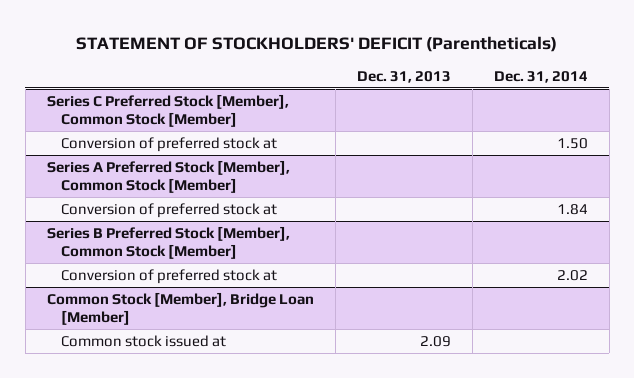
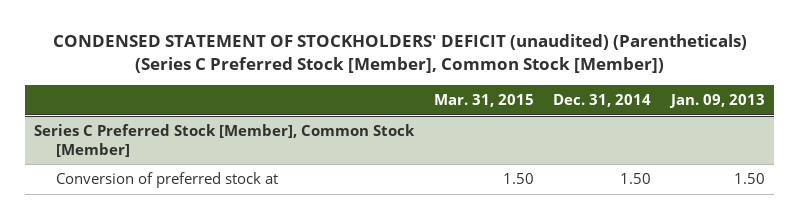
[76,35,558,52] STATEMENT OF STOCKHOLDERS' DEFICIT (Parentheticals) -> [52,34,747,74] CONDENSED STATEMENT OF STOCKHOLDERS' DEFICIT (unaudited) (Parentheticals) (Series C Preferred Stock [Member], Common Stock [Member])
[356,70,451,83] Dec. 31, 2013 -> none
none -> [433,94,534,108] Mar. 31, 2015
none -> [668,94,765,109] Jan. 09, 2013
[46,159,290,194] Series A Preferred Stock [Member], Common Stock [Member] -> none
[60,202,277,218] Conversion of preferred stock at -> none
[46,225,290,260] Series B Preferred Stock [Member], Common Stock [Member] -> none
[60,268,277,284] Conversion of preferred stock at -> none
[46,291,314,326] Common Stock [Member], Bridge Loan [Member] -> none
[60,334,226,347] Common stock issued at -> none

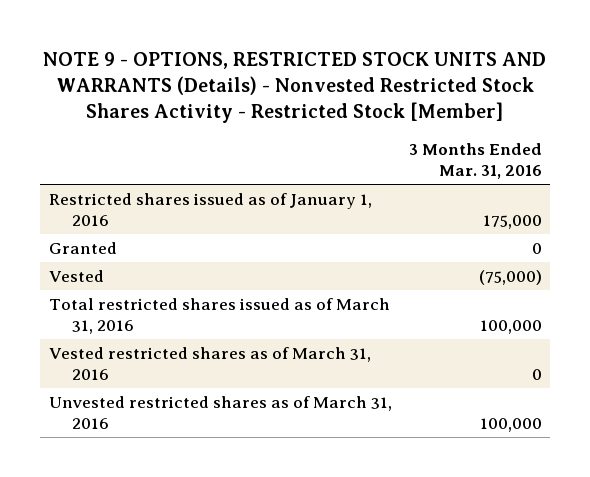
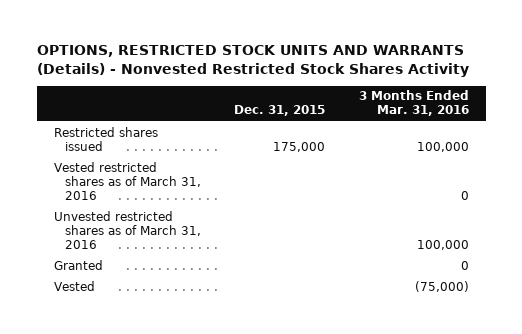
[43,52,547,124] NOTE 9 - OPTIONS, RESTRICTED STOCK UNITS AND WARRANTS (Details) - Nonvested Restricted Stock Shares Activity - Restricted Stock [Member] -> [36,45,469,77] OPTIONS, RESTRICTED STOCK UNITS AND WARRANTS (Details) - Nonvested Restricted Stock Shares Activity
none -> [234,105,326,117] Dec. 31, 2015
[48,297,390,334] Total restricted shares issued as of March 31, 2016 -> none
[48,192,372,226] Restricted shares issued as of January 1, 2016 -> [53,126,158,151] Restricted shares issued
[482,214,542,229] 175,000 -> [416,141,469,152] 100,000
[48,241,117,254] Granted -> [53,259,103,270] Granted
[48,269,104,282] Vested -> [53,280,95,291] Vested

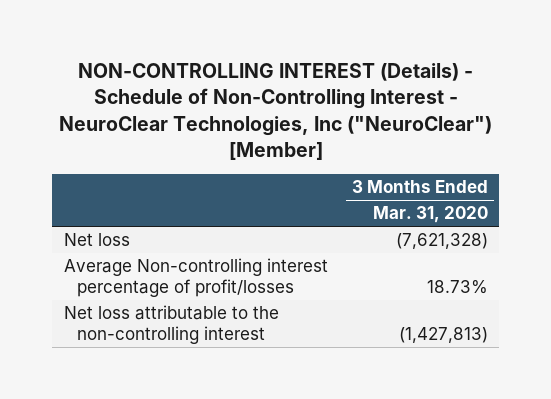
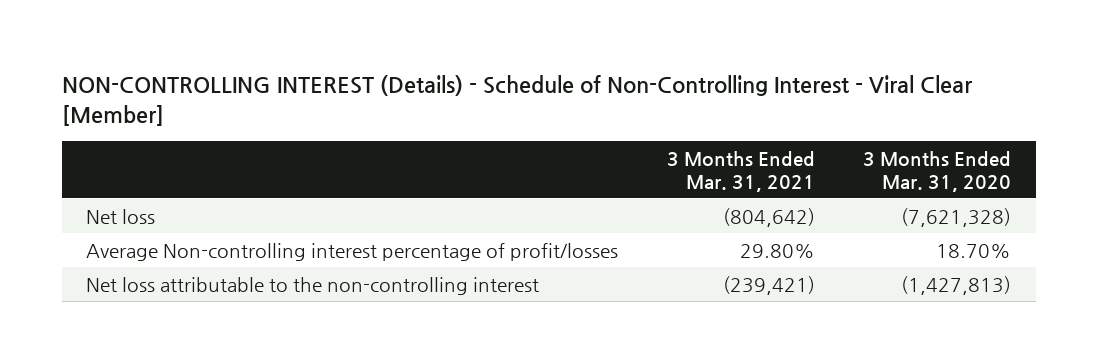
[58,63,492,160] NON-CONTROLLING INTEREST (Details) - Schedule of Non-Controlling Interest - NeuroClear Technologies, Inc ("NeuroClear") [Member] -> [62,75,974,126] NON-CONTROLLING INTEREST (Details) - Schedule of Non-Controlling Interest - Viral Clear [Member]
none -> [666,150,815,192] 3 Months Ended Mar. 31, 2021
[426,279,488,294] 18.73% -> [936,243,1012,258] 18.70%

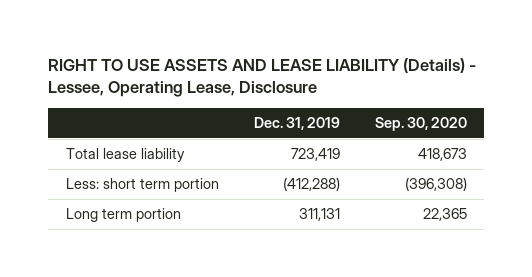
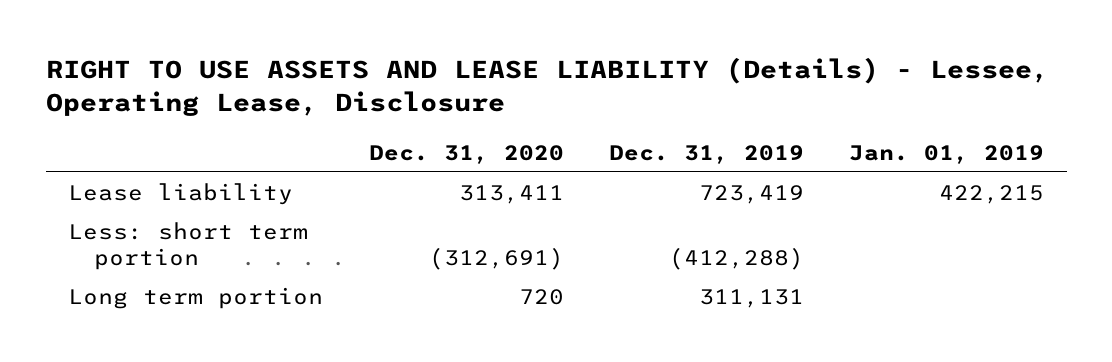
[374,116,467,131] Sep. 30, 2020 -> none
none -> [368,144,564,164] Dec. 31, 2020
none -> [849,144,1045,164] Jan. 01, 2019
[65,148,185,163] Total lease liability -> [68,183,294,206] Lease liability

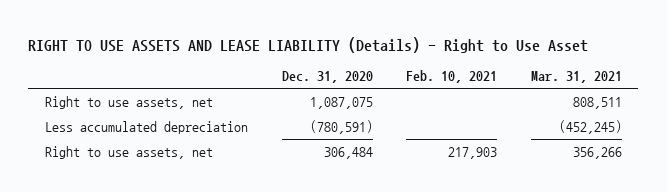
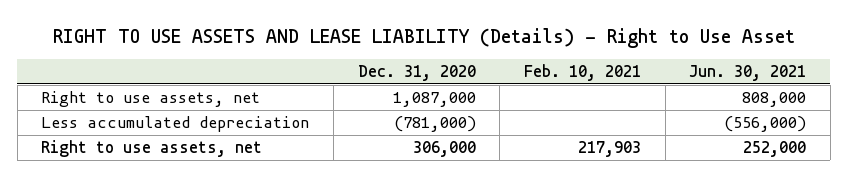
[530,71,622,84] Mar. 31, 2021 -> none
none -> [689,65,807,82] Jun. 30, 2021
[309,96,373,109] 1,087,075 -> [392,92,476,108] 1,087,000
[309,119,373,134] (780,591) -> [393,116,476,133] (781,000)
[323,146,373,159] 306,484 -> [412,141,476,158] 306,000

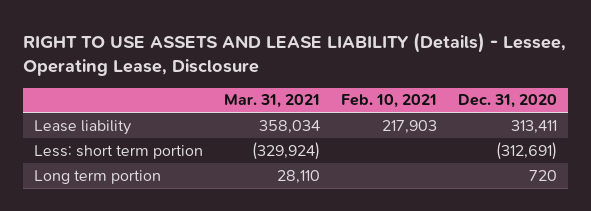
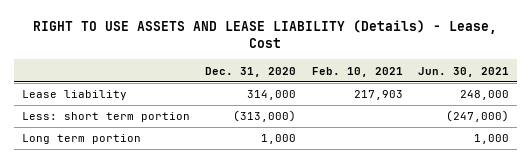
[23,31,567,77] RIGHT TO USE ASSETS AND LEASE LIABILITY (Details) - Lessee, Operating Lease, Disclosure -> [33,20,498,49] RIGHT TO USE ASSETS AND LEASE LIABILITY (Details) - Lease, Cost
[223,94,320,109] Mar. 31, 2021 -> none
none -> [418,66,510,77] Jun. 30, 2021
[511,119,558,134] 313,411 -> [247,90,297,101] 314,000
[496,141,558,160] (312,691) -> [233,110,297,123] (313,000)
[529,169,558,181] 720 -> [261,134,297,145] 1,000

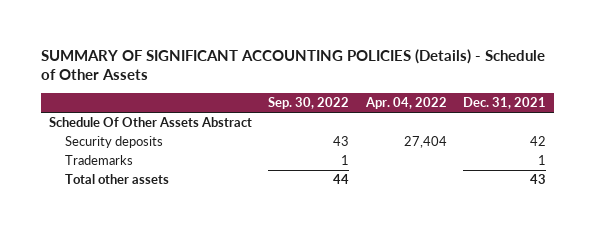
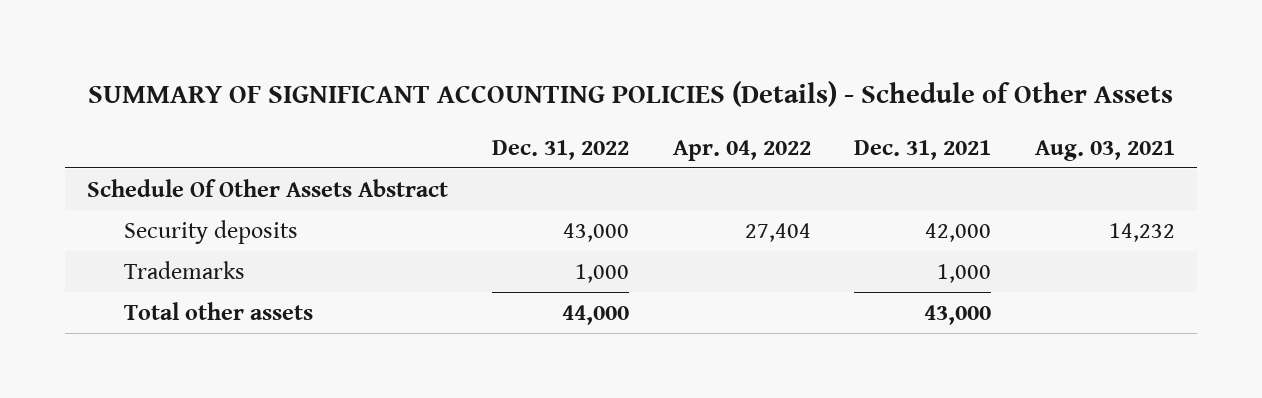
[268,97,350,110] Sep. 30, 2022 -> none
none -> [491,139,629,160] Dec. 31, 2022
none -> [1034,139,1175,161] Aug. 03, 2021
[529,136,546,147] 42 -> [925,222,992,242] 42,000
[537,155,546,166] 1 -> [937,263,992,283] 1,000
[529,174,546,185] 43 -> [924,304,992,325] 43,000

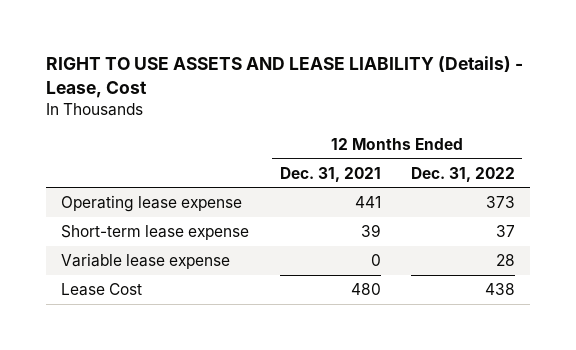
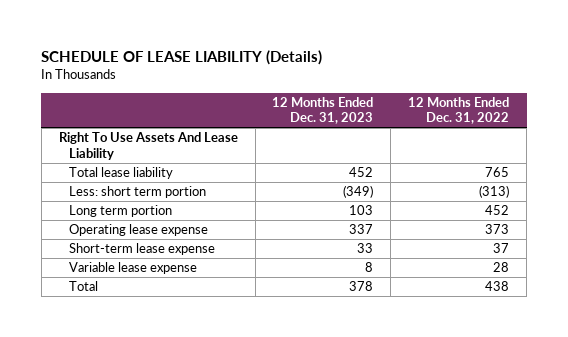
[46,56,524,98] RIGHT TO USE ASSETS AND LEASE LIABILITY (Details) - Lease, Cost -> [41,49,323,65] SCHEDULE OF LEASE LIABILITY (Details)
[279,166,381,182] Dec. 31, 2021 -> none
none -> [272,97,374,125] 12 Months Ended Dec. 31, 2023
none -> [58,132,238,160] Right To Use Assets And Lease Liability
none -> [68,167,173,180] Total lease liability
none -> [68,186,206,199] Less: short term portion
none -> [68,205,172,218] Long term portion
[61,282,143,296] Lease Cost -> [68,281,98,292] Total

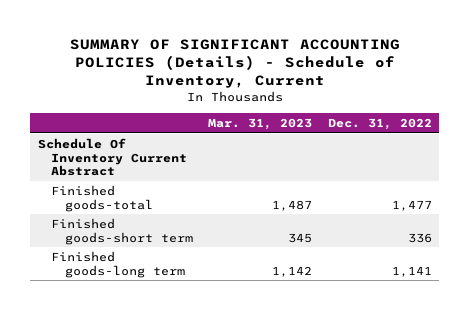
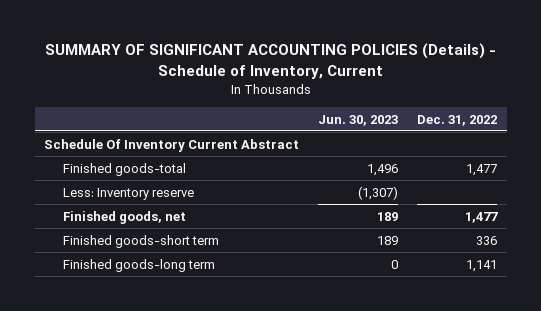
[208,117,313,130] Mar. 31, 2023 -> none
none -> [318,114,399,126] Jun. 30, 2023
none -> [62,187,194,200] Less: Inventory reserve
none -> [62,210,186,224] Finished goods, net

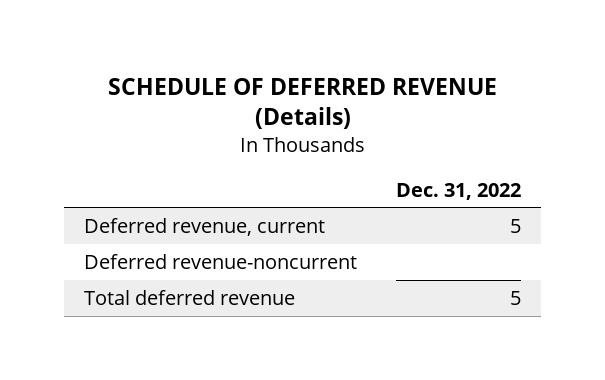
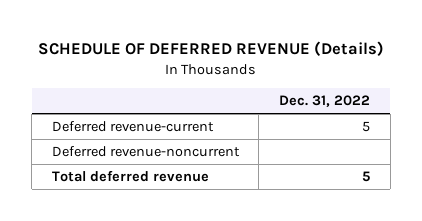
[83,217,325,236] Deferred revenue, current -> [51,121,214,133] Deferred revenue-current

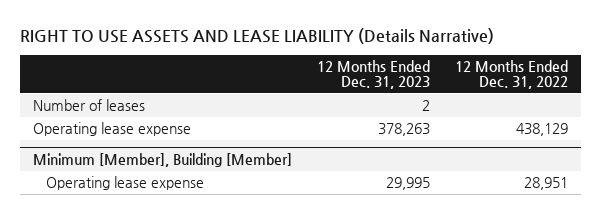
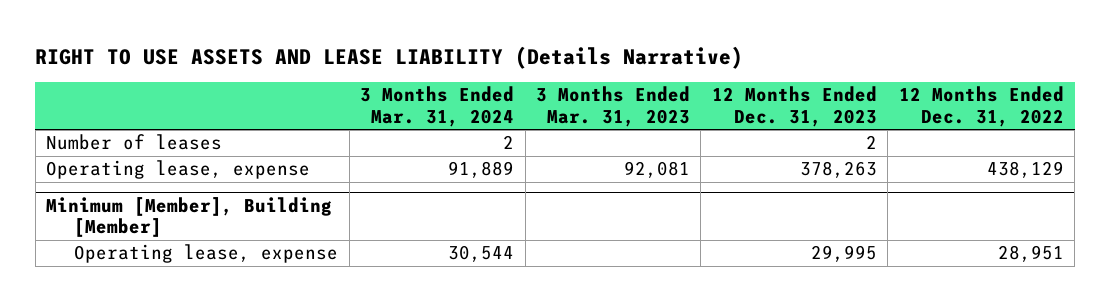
none -> [360,86,515,127] 3 Months Ended Mar. 31, 2024
none -> [536,86,691,127] 3 Months Ended Mar. 31, 2023
[32,122,191,137] Operating lease expense -> [46,160,311,180] Operating lease, expense
[46,176,205,191] Operating lease expense -> [74,244,339,264] Operating lease, expense

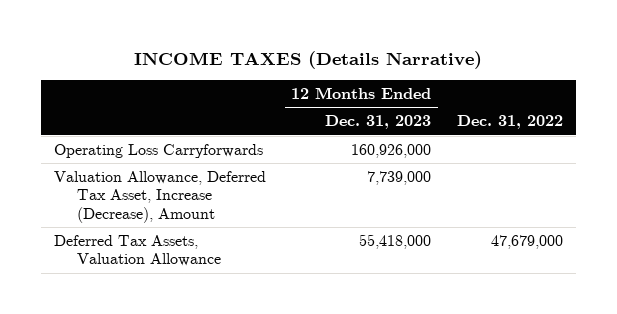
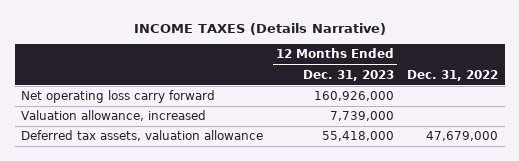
[53,143,263,158] Operating Loss Carryforwards -> [21,90,216,104] Net operating loss carry forward
[53,170,266,223] Valuation Allowance, Deferred Tax Asset, Increase (Decrease), Amount -> [21,110,207,122] Valuation allowance, increased
[53,234,222,267] Deferred Tax Assets, Valuation Allowance -> [21,130,264,142] Deferred tax assets, valuation allowance

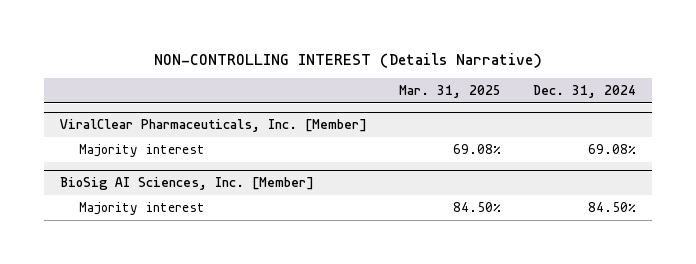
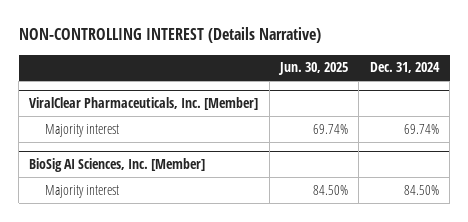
[398,85,501,99] Mar. 31, 2025 -> none
none -> [278,62,349,76] Jun. 30, 2025
[587,143,636,154] 69.08% -> [403,123,439,134] 69.74%

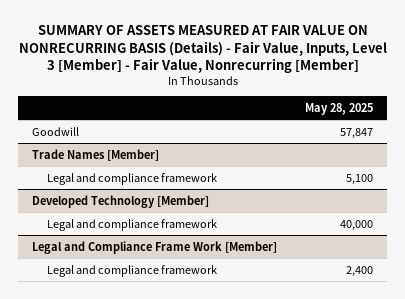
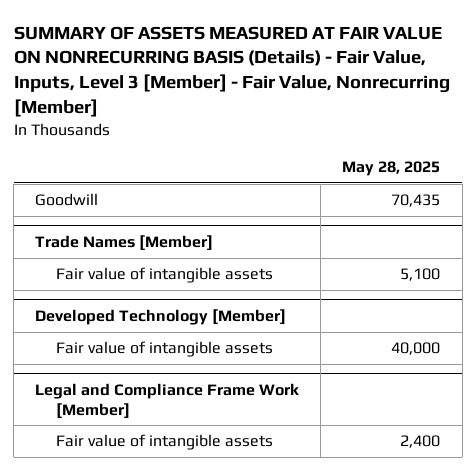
[340,127,374,139] 57,847 -> [391,194,441,208] 70,435
[46,172,217,185] Legal and compliance framework -> [55,267,273,284] Fair value of intangible assets
[46,218,217,231] Legal and compliance framework -> [55,341,273,358] Fair value of intangible assets
[46,264,217,277] Legal and compliance framework -> [55,434,273,451] Fair value of intangible assets

